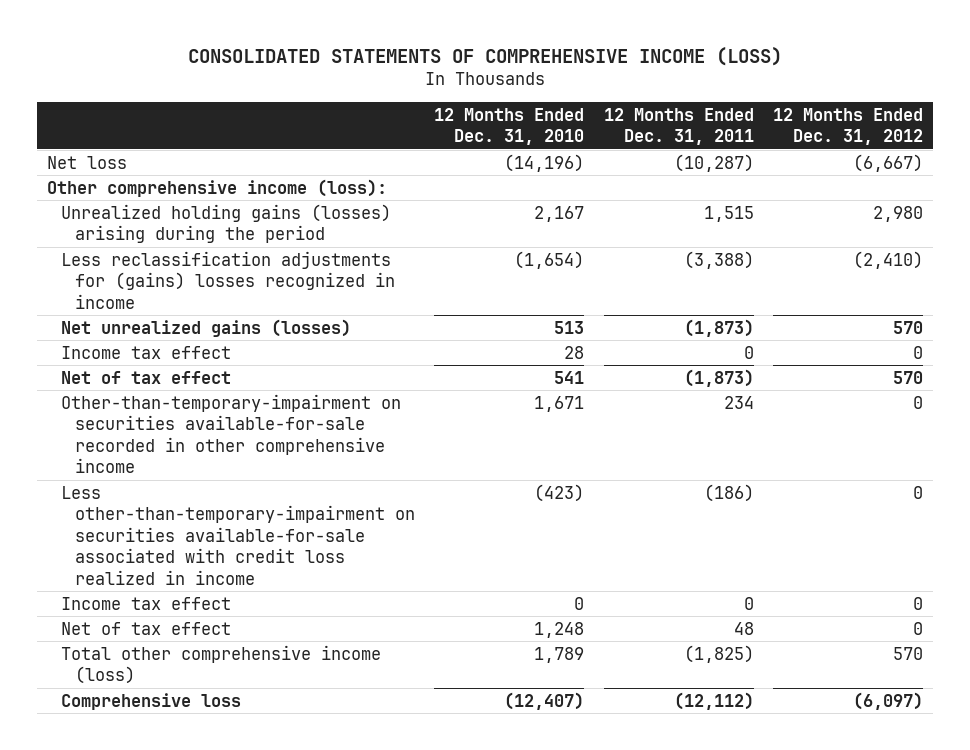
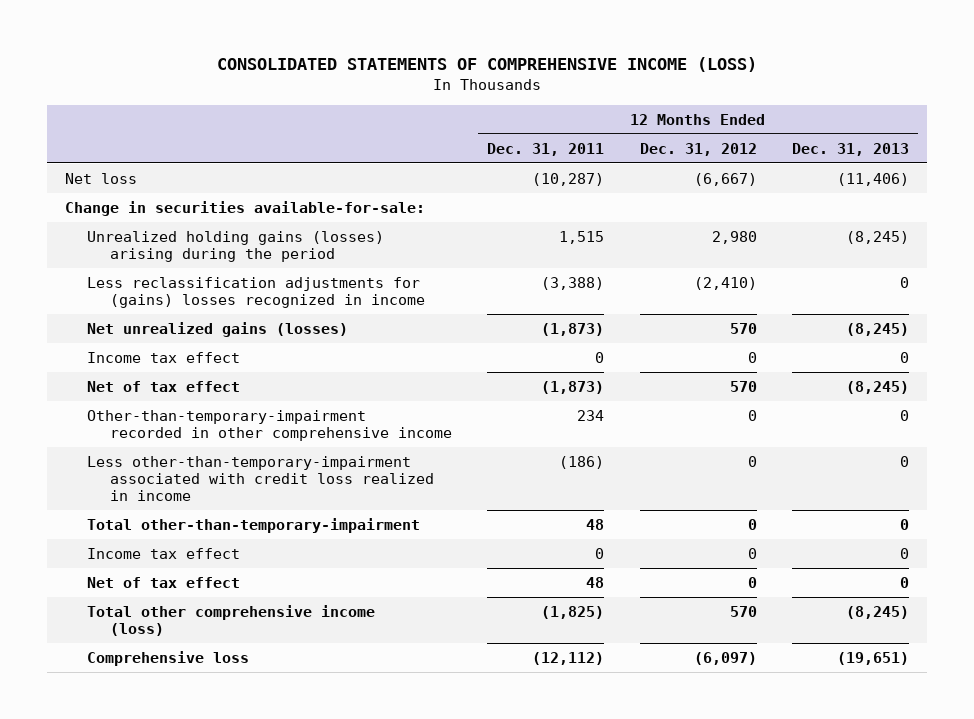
[434,107,585,146] 12 Months Ended Dec. 31, 2010 -> none
none -> [792,142,910,156] Dec. 31, 2013
[46,178,387,197] Other comprehensive income (loss): -> none
none -> [64,200,425,216] Change in securities available-for-sale:
[60,393,401,474] Other-than-temporary-impairment on securities available-for-sale recorded in other comprehensive income -> [87,409,452,442] Other-than-temporary-impairment recorded in other comprehensive income
[60,485,415,585] Less other-than-temporary-impairment on securities available-for-sale associated with credit loss realized in income -> [87,455,434,502] Less other-than-temporary-impairment associated with credit loss realized in income
none -> [87,517,421,533] Total other-than-temporary-impairment

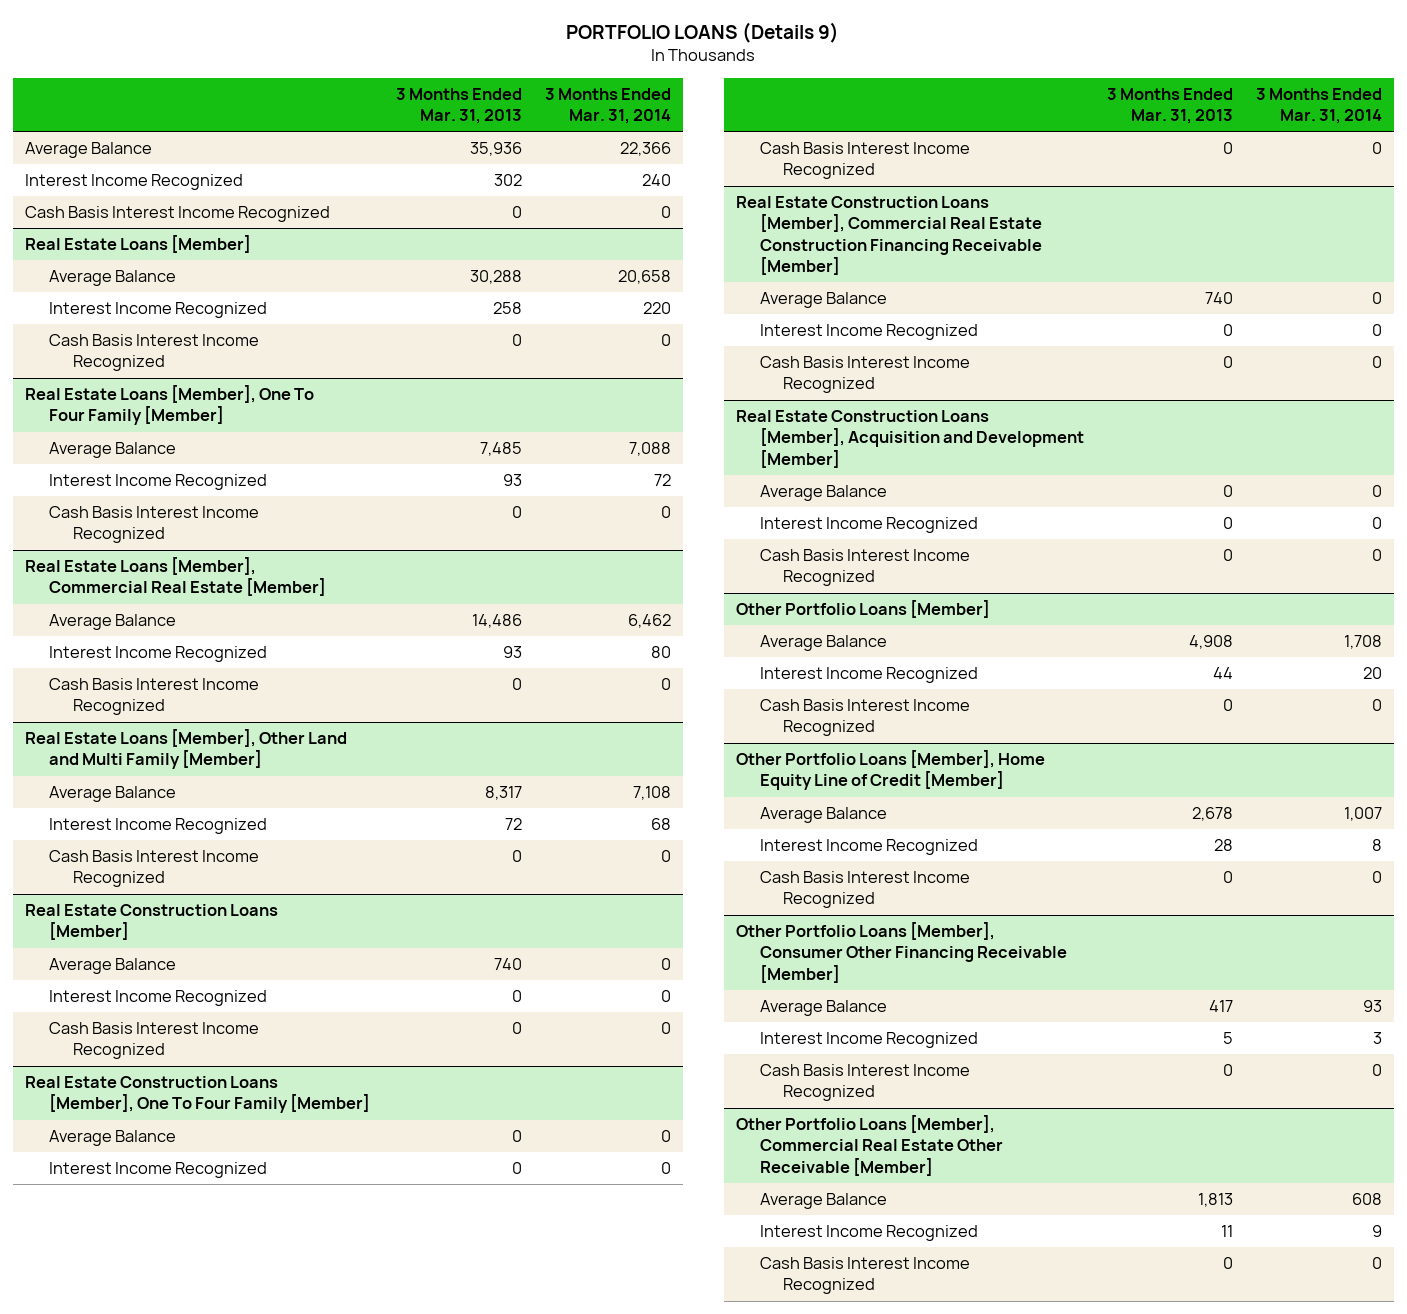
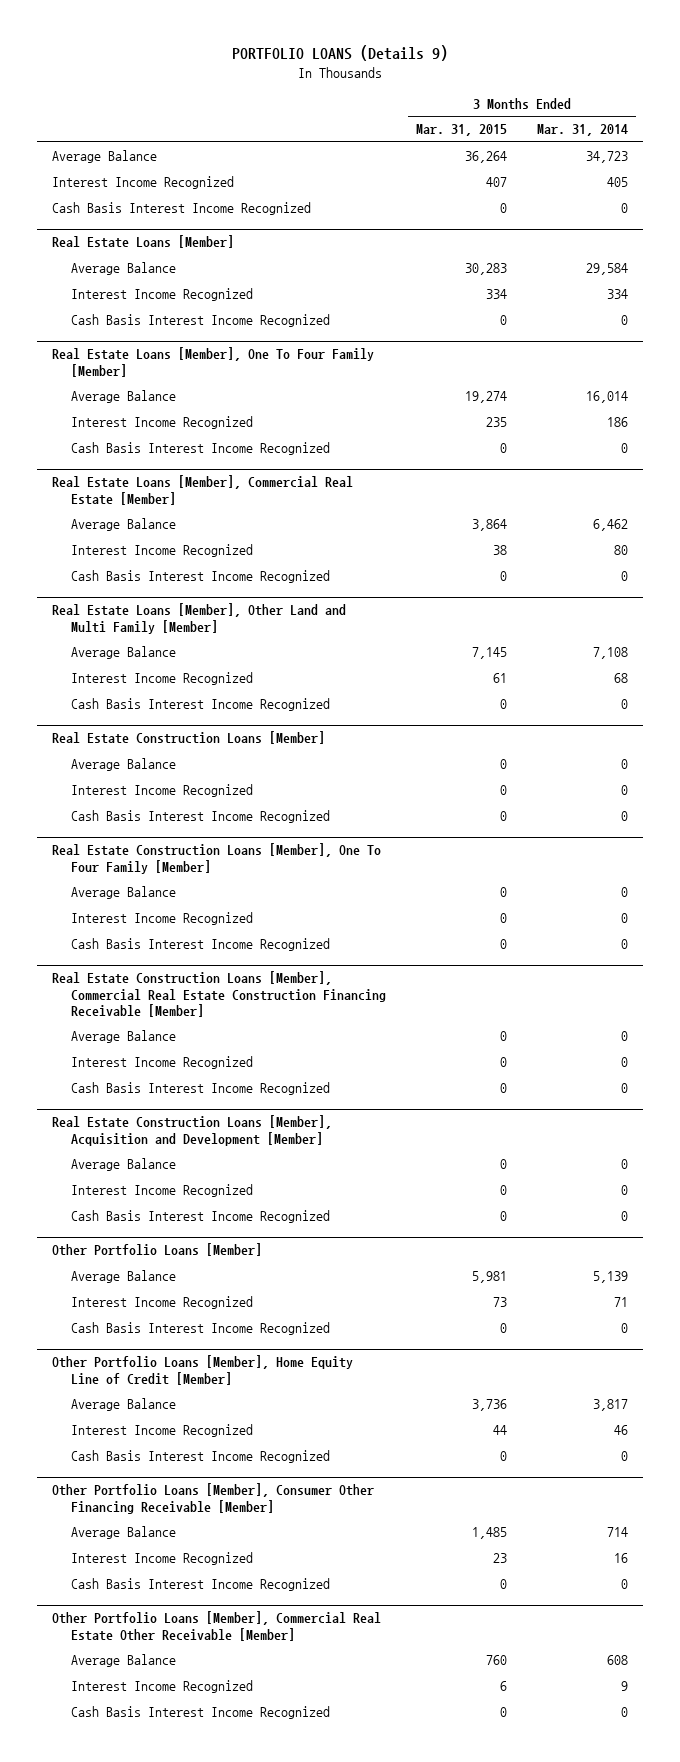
[396,87,523,125] 3 Months Ended Mar. 31, 2013 -> none
none -> [415,124,507,137] Mar. 31, 2015
[620,142,672,157] 22,366 -> [586,151,629,164] 34,723
[642,174,672,187] 240 -> [607,177,629,188] 405
[618,270,672,285] 20,658 -> [586,263,629,276] 29,584
[643,302,672,315] 220 -> [607,289,629,300] 334
[629,442,672,457] 7,088 -> [586,391,629,404] 16,014
[654,474,672,487] 72 -> [607,417,629,428] 186
[1343,635,1382,650] 1,708 -> [593,1271,629,1284] 5,139
[1362,667,1382,680] 20 -> [614,1297,629,1308] 71
[1343,807,1382,822] 1,007 -> [593,1399,629,1412] 3,817
[1371,839,1382,852] 8 -> [614,1425,629,1436] 46
[1362,1000,1382,1013] 93 -> [607,1527,629,1538] 714
[1372,1032,1382,1045] 3 -> [614,1553,629,1564] 16

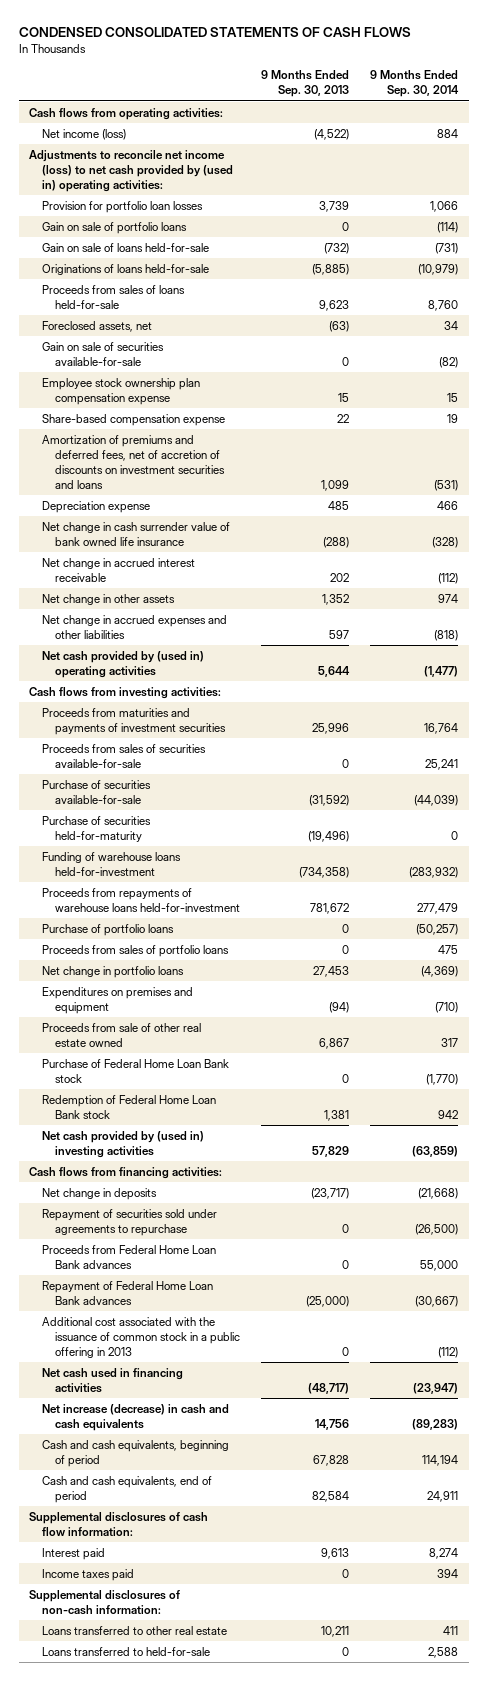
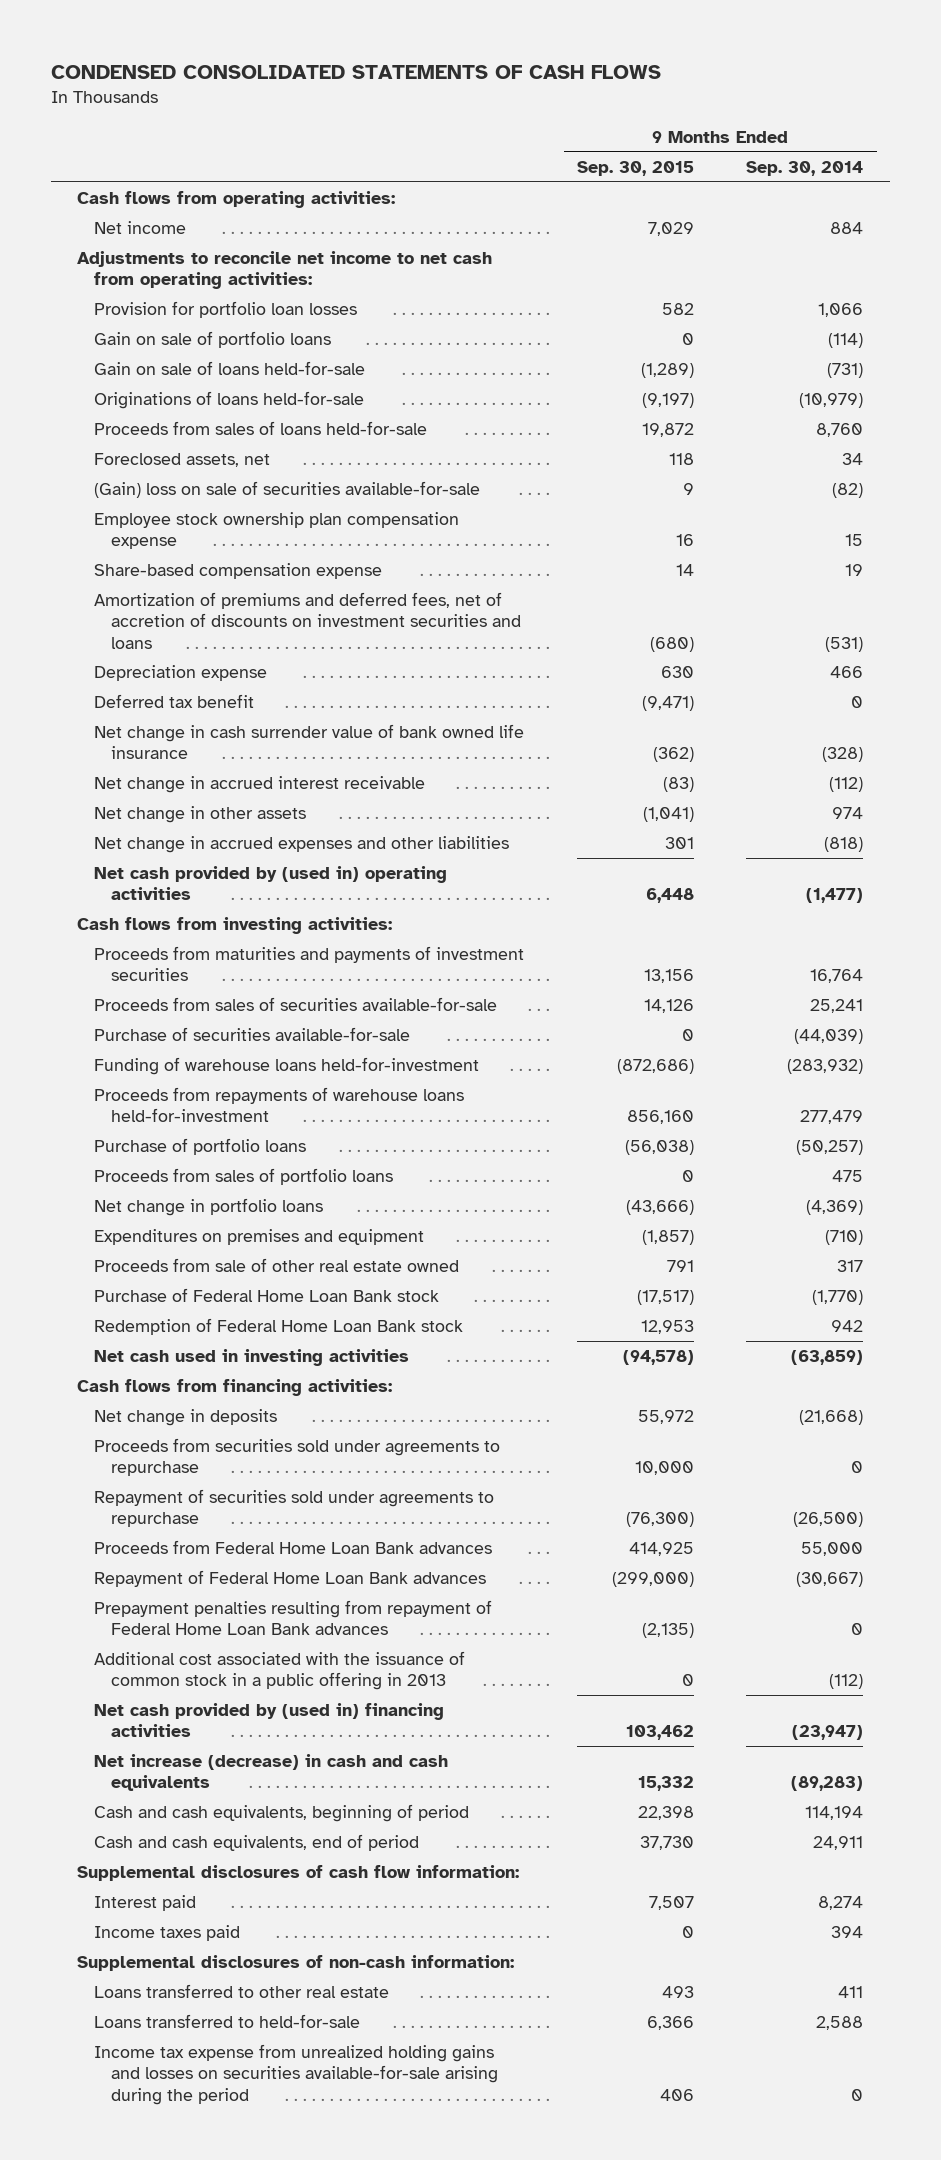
[260,70,349,98] 9 Months Ended Sep. 30, 2013 -> none
none -> [576,161,694,177] Sep. 30, 2015
[41,128,126,140] Net income (loss) -> [94,221,187,235] Net income
[29,149,233,192] Adjustments to reconcile net income (loss) to net cash provided by (used in) operating activities: -> [77,251,493,290] Adjustments to reconcile net income to net cash from operating activities:
[41,341,164,366] Gain on sale of securities available-for-sale -> [94,481,481,499] (Gain) loss on sale of securities available-for-sale
none -> [94,694,255,709] Deferred tax benefit
[41,815,151,842] Purchase of securities held-for-maturity -> none
[41,1130,204,1158] Net cash provided by (used in) investing activities -> [94,1349,410,1367] Net cash used in investing activities
none -> [94,1438,501,1477] Proceeds from securities sold under agreements to repurchase
none -> [94,1600,493,1636] Prepayment penalties resulting from repayment of Federal Home Loan Bank advances
[41,1367,183,1393] Net cash used in financing activities -> [94,1703,445,1738] Net cash provided by (used in) financing activities
none -> [94,2044,499,2105] Income tax expense from unrealized holding gains and losses on securities available-for-sale arising during the period

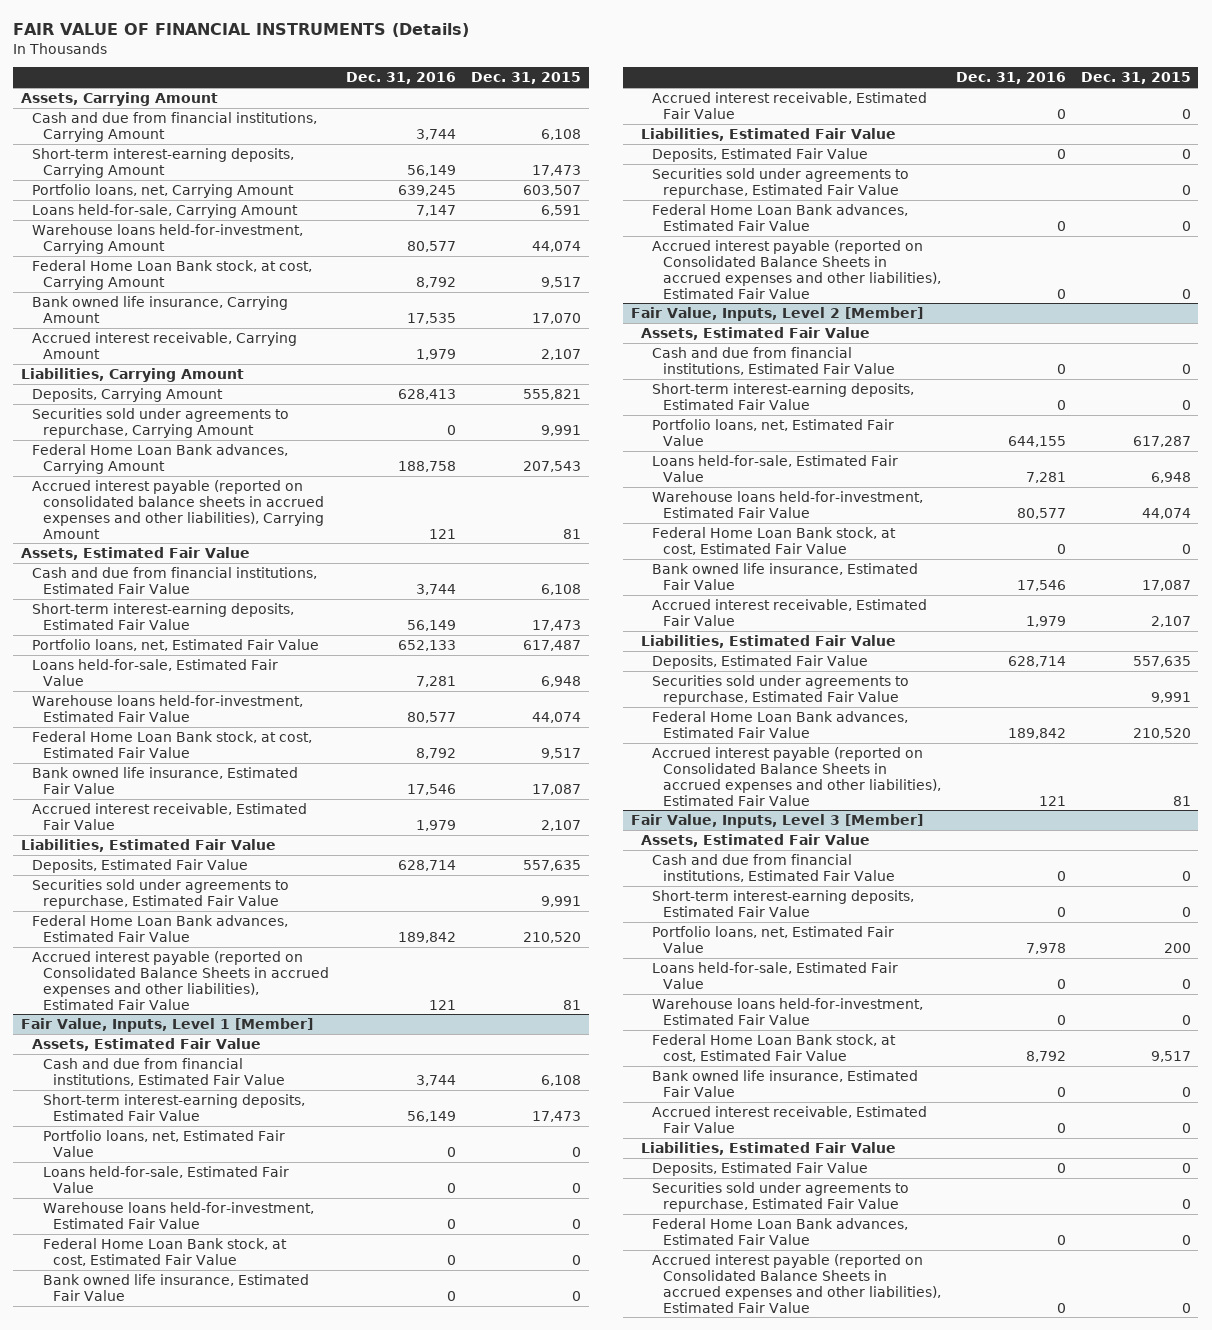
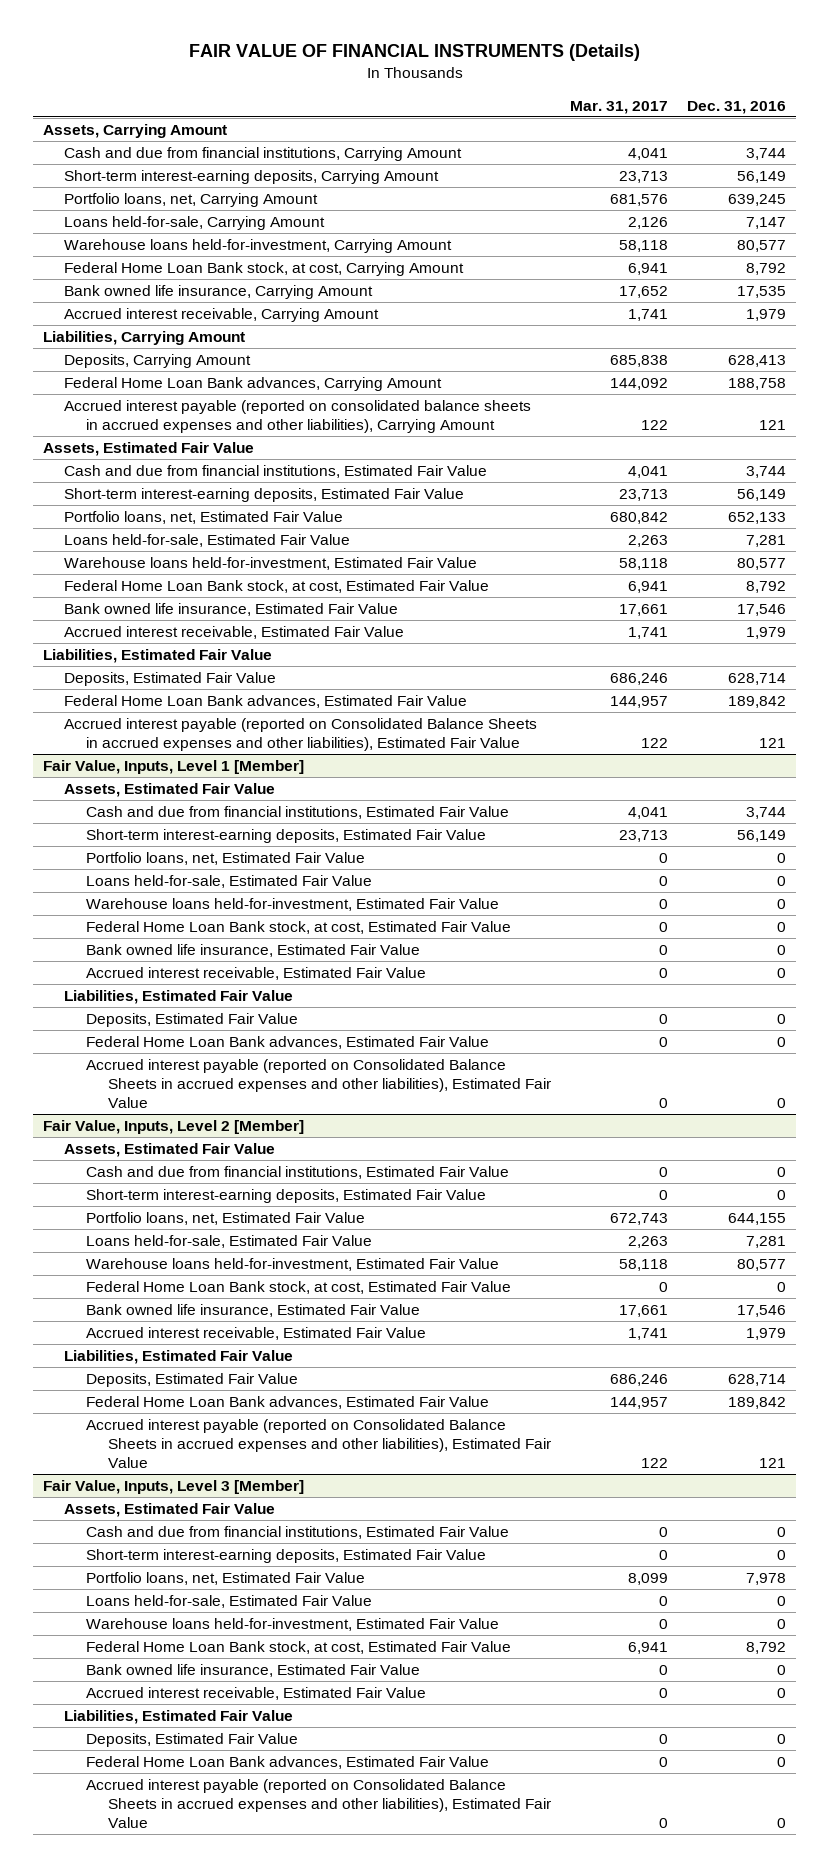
[471,72,582,85] Dec. 31, 2015 -> none
none -> [569,100,668,114] Mar. 31, 2017
[31,407,289,438] Securities sold under agreements to repurchase, Carrying Amount -> none
[31,878,289,909] Securities sold under agreements to repurchase, Estimated Fair Value -> none
[652,167,910,198] Securities sold under agreements to repurchase, Estimated Fair Value -> none
[652,674,910,705] Securities sold under agreements to repurchase, Estimated Fair Value -> none
[652,1181,910,1212] Securities sold under agreements to repurchase, Estimated Fair Value -> none

